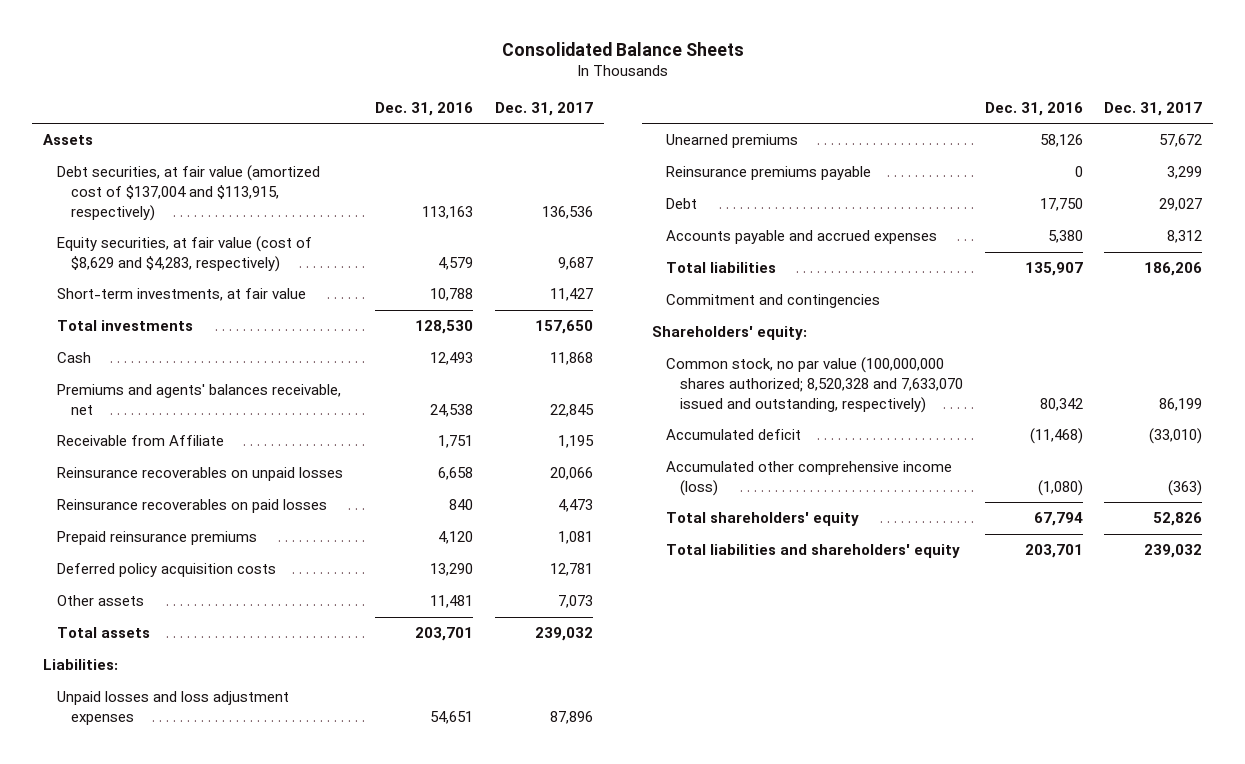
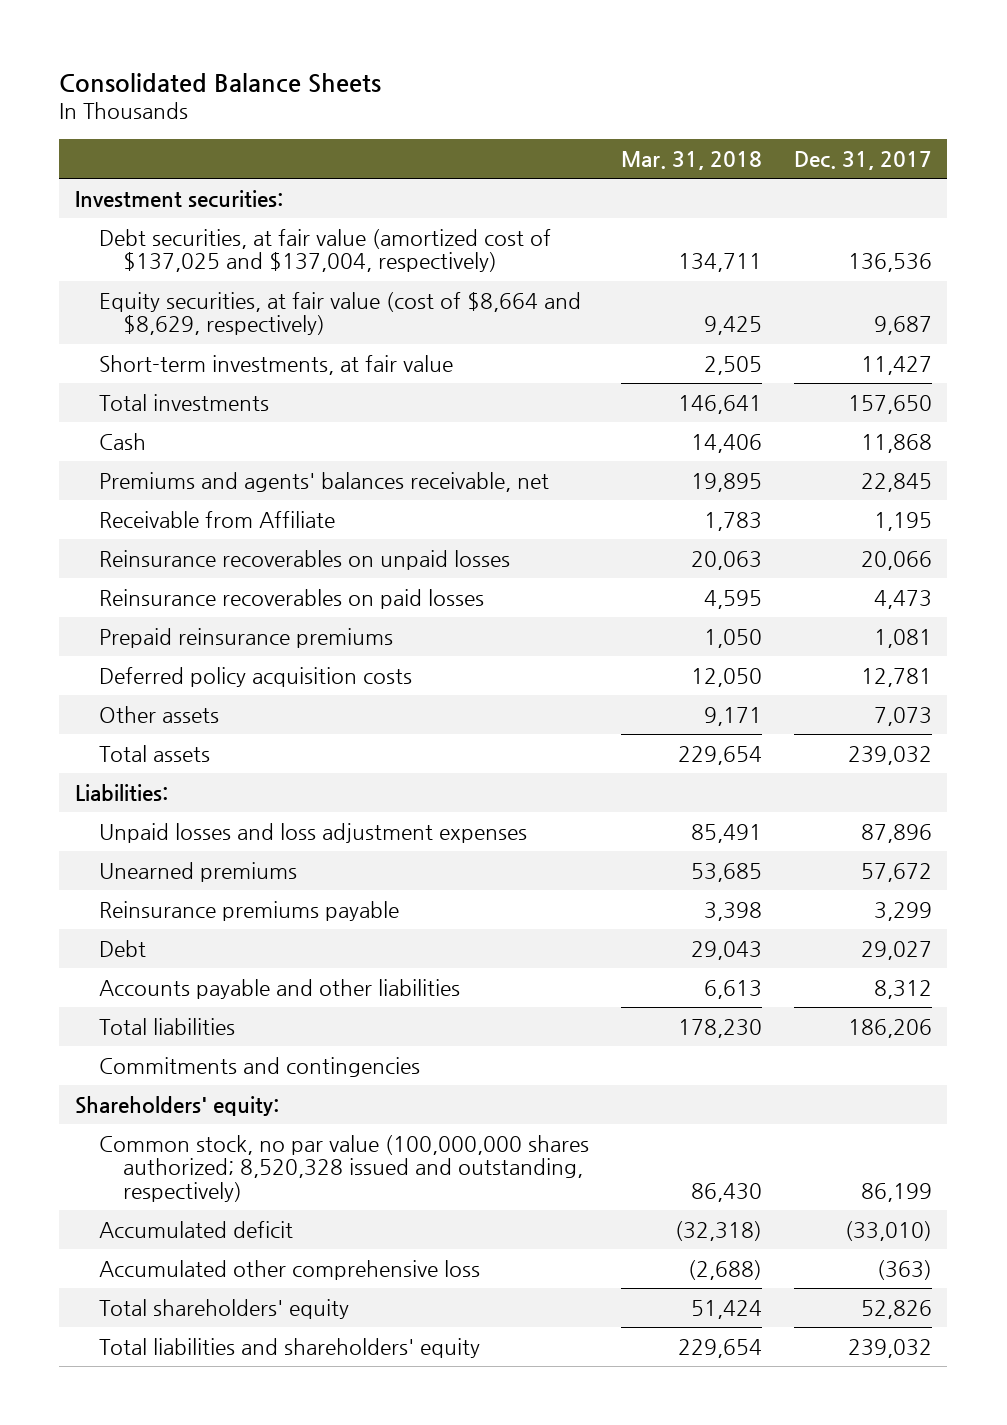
[375,101,474,116] Dec. 31, 2016 -> none
none -> [620,150,762,170] Mar. 31, 2018
[42,134,93,146] Assets -> none
none -> [75,189,284,208] Investment securities:
[56,165,320,221] Debt securities, at fair value (amortized cost of $137,004 and $113,915, respectively) -> [99,228,552,273] Debt securities, at fair value (amortized cost of $137,025 and $137,004, respectively)
[56,236,312,272] Equity securities, at fair value (cost of $8,629 and $4,283, respectively) -> [99,291,582,336] Equity securities, at fair value (cost of $8,664 and $8,629, respectively)
[666,230,938,245] Accounts payable and accrued expenses -> [99,978,461,999] Accounts payable and other liabilities
[666,294,881,309] Commitment and contingencies -> [99,1056,421,1077] Commitments and contingencies
[666,357,964,413] Common stock, no par value (100,000,000 shares authorized; 8,520,328 and 7,633,070 issued and outstanding, respectively) -> [99,1134,590,1202] Common stock, no par value (100,000,000 shares authorized; 8,520,328 issued and outstanding, respectively)
[666,461,953,496] Accumulated other comprehensive income (loss) -> [99,1259,481,1280] Accumulated other comprehensive loss

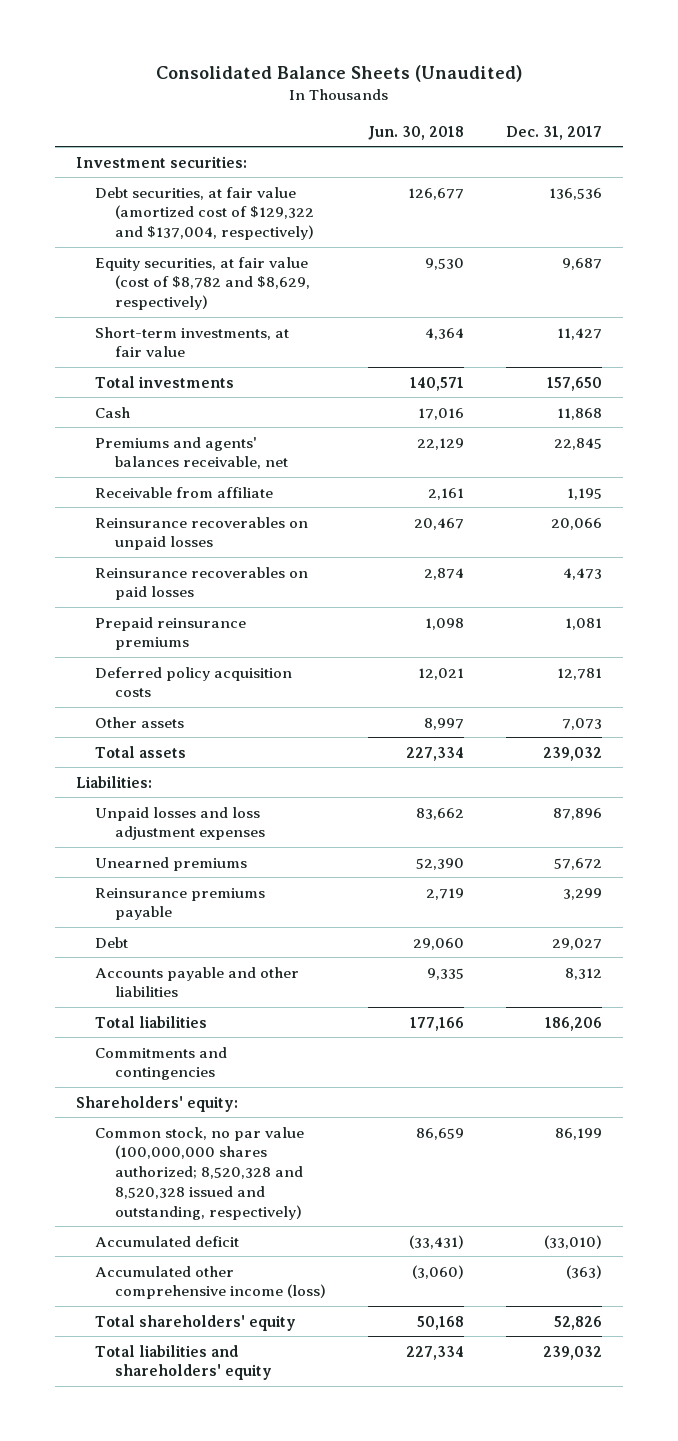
[59,72,382,93] Consolidated Balance Sheets -> [155,65,522,83] Consolidated Balance Sheets (Unaudited)
[620,150,762,170] Mar. 31, 2018 -> none
none -> [368,125,465,140] Jun. 30, 2018
[99,228,552,273] Debt securities, at fair value (amortized cost of $137,025 and $137,004, respectively) -> [95,186,315,241] Debt securities, at fair value (amortized cost of $129,322 and $137,004, respectively)
[99,291,582,336] Equity securities, at fair value (cost of $8,664 and $8,629, respectively) -> [95,256,311,311] Equity securities, at fair value (cost of $8,782 and $8,629, respectively)
[99,510,336,528] Receivable from Affiliate -> [95,486,274,498] Receivable from affiliate
[99,1134,590,1202] Common stock, no par value (100,000,000 shares authorized; 8,520,328 issued and outstanding, respectively) -> [95,1126,305,1220] Common stock, no par value (100,000,000 shares authorized; 8,520,328 and 8,520,328 issued and outstanding, respectively)
[99,1259,481,1280] Accumulated other comprehensive loss -> [95,1265,327,1300] Accumulated other comprehensive income (loss)

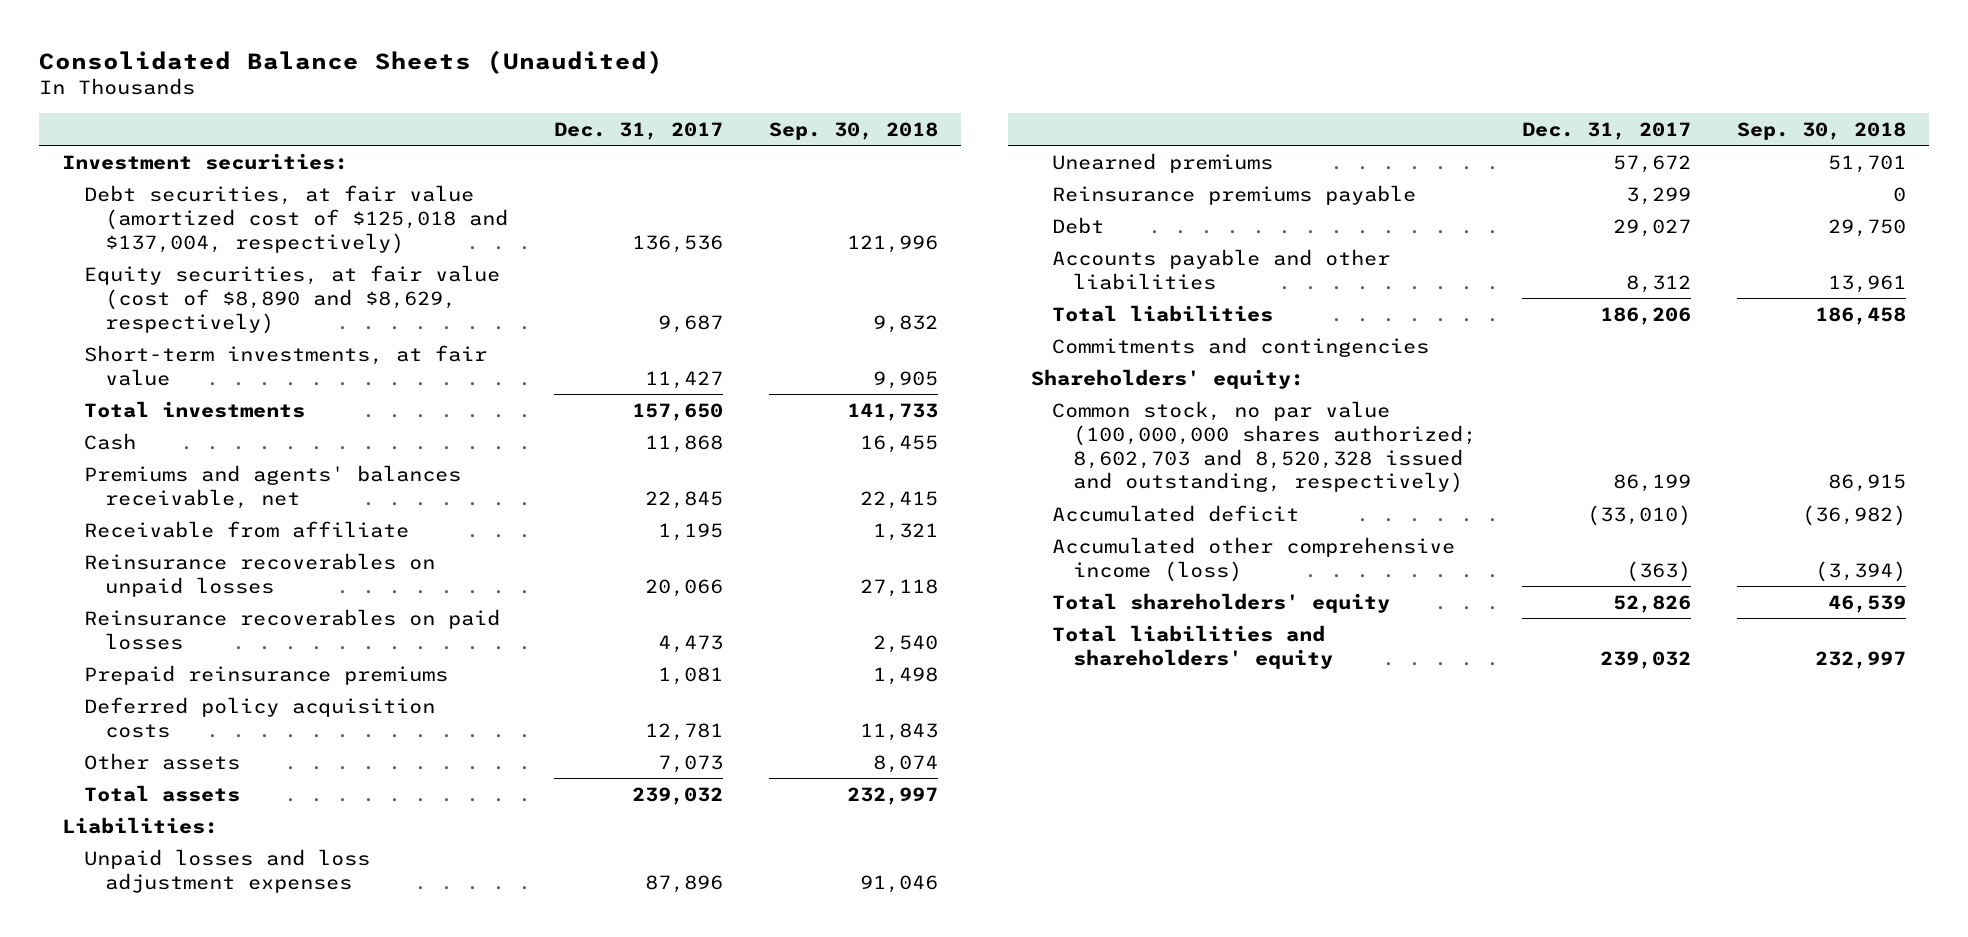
[368,125,465,140] Jun. 30, 2018 -> none
none -> [768,122,938,141] Sep. 30, 2018
[95,186,315,241] Debt securities, at fair value (amortized cost of $129,322 and $137,004, respectively) -> [83,184,508,254] Debt securities, at fair value (amortized cost of $125,018 and $137,004, respectively)
[95,256,311,311] Equity securities, at fair value (cost of $8,782 and $8,629, respectively) -> [83,264,500,334] Equity securities, at fair value (cost of $8,890 and $8,629, respectively)
[95,1126,305,1220] Common stock, no par value (100,000,000 shares authorized; 8,520,328 and 8,520,328 issued and outstanding, respectively) -> [1052,400,1477,494] Common stock, no par value (100,000,000 shares authorized; 8,602,703 and 8,520,328 issued and outstanding, respectively)

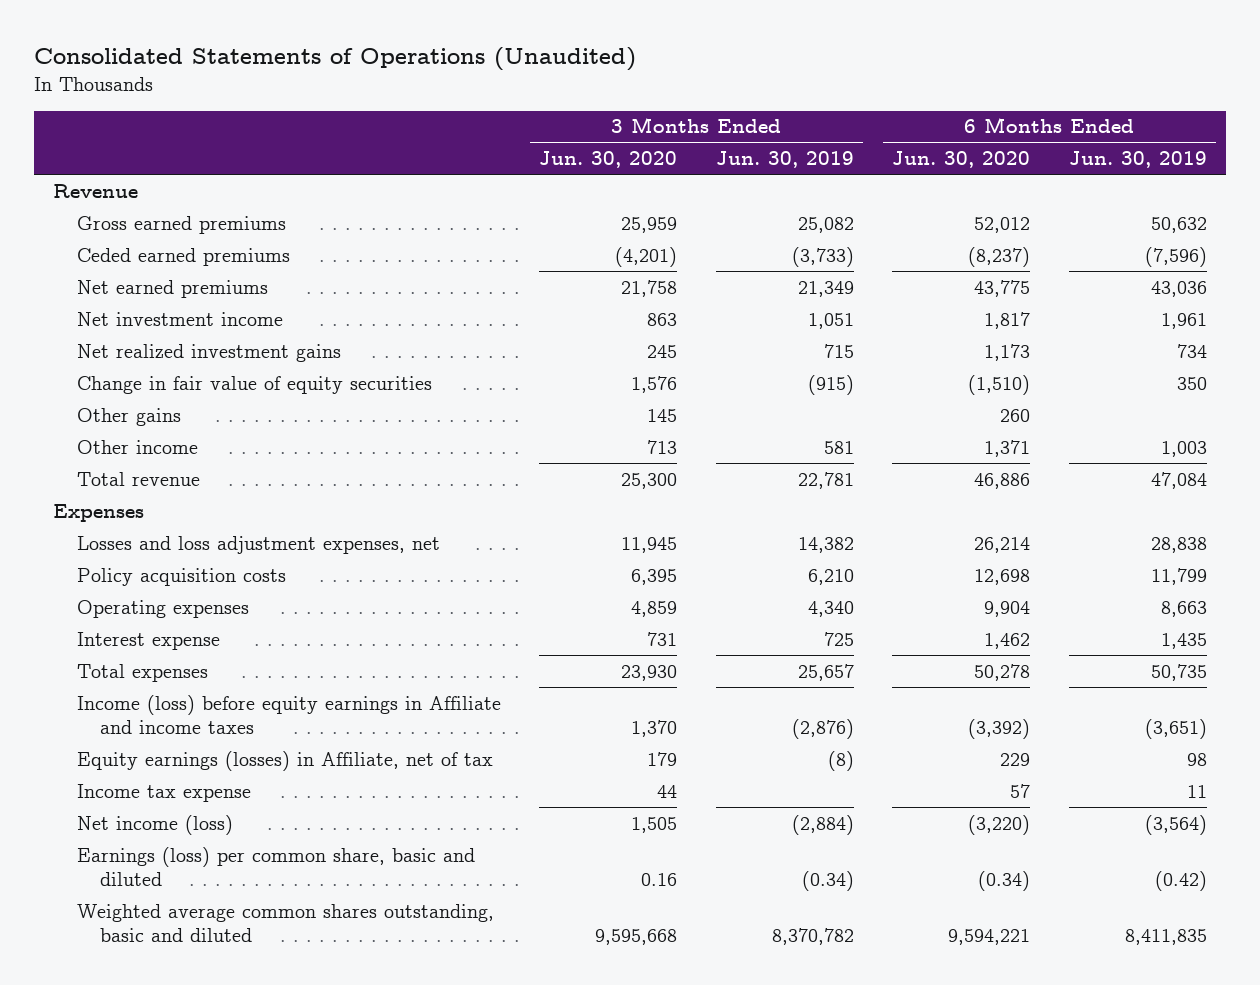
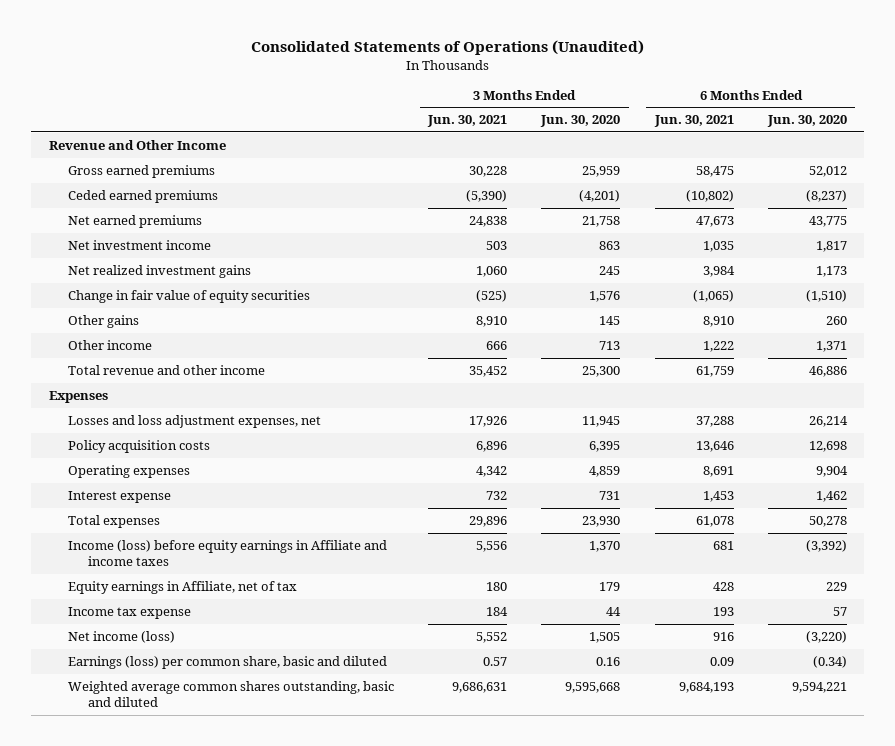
[715,150,854,168] Jun. 30, 2019 -> none
[1068,150,1207,168] Jun. 30, 2019 -> none
none -> [427,115,508,128] Jun. 30, 2021
none -> [653,115,734,128] Jun. 30, 2021
[53,183,139,198] Revenue -> [48,140,226,151] Revenue and Other Income
[76,471,200,486] Total revenue -> [68,365,266,376] Total revenue and other income
[76,750,493,771] Equity earnings (losses) in Affiliate, net of tax -> [68,581,298,595] Equity earnings in Affiliate, net of tax

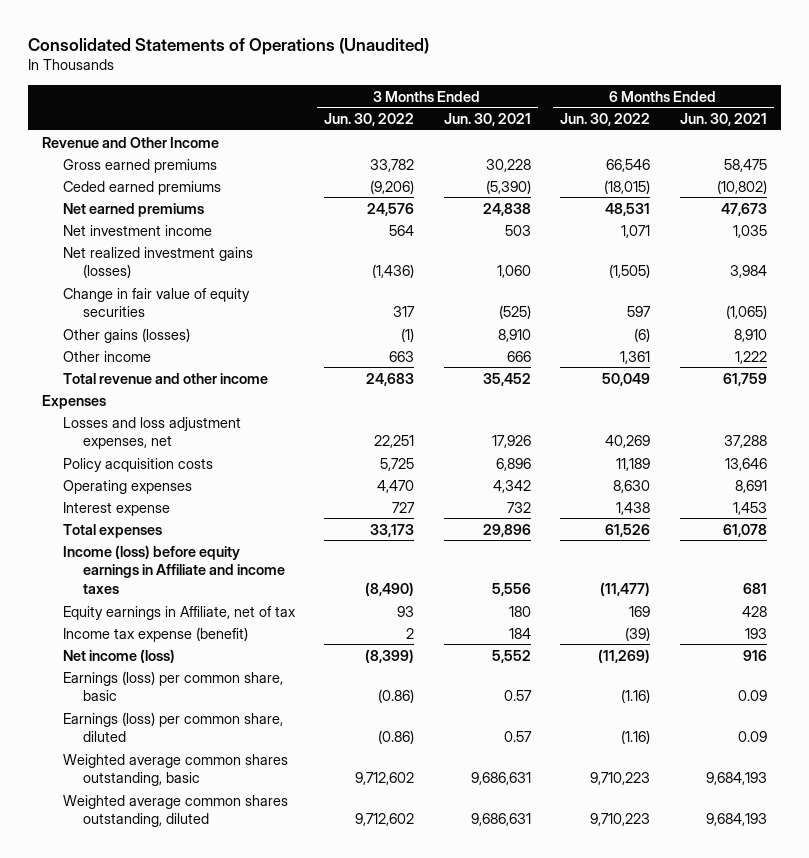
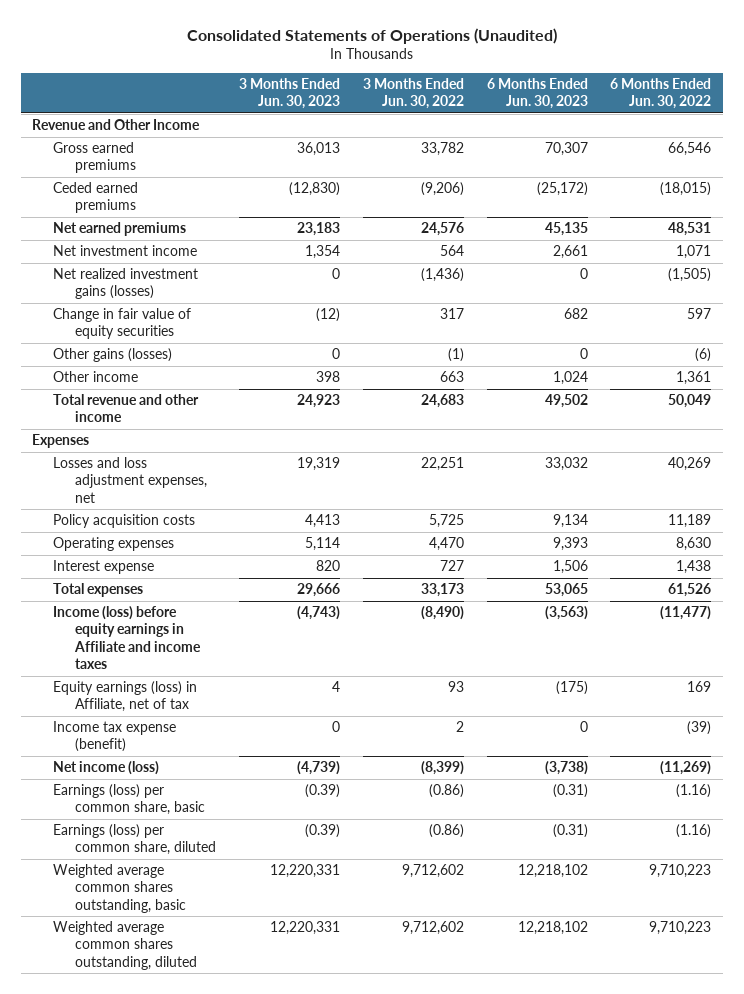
[443,113,531,127] Jun. 30, 2021 -> none
[679,113,767,127] Jun. 30, 2021 -> none
none -> [238,77,340,110] 3 Months Ended Jun. 30, 2023
none -> [486,77,588,110] 6 Months Ended Jun. 30, 2023
[62,605,296,620] Equity earnings in Affiliate, net of tax -> [53,681,198,713] Equity earnings (loss) in Affiliate, net of tax

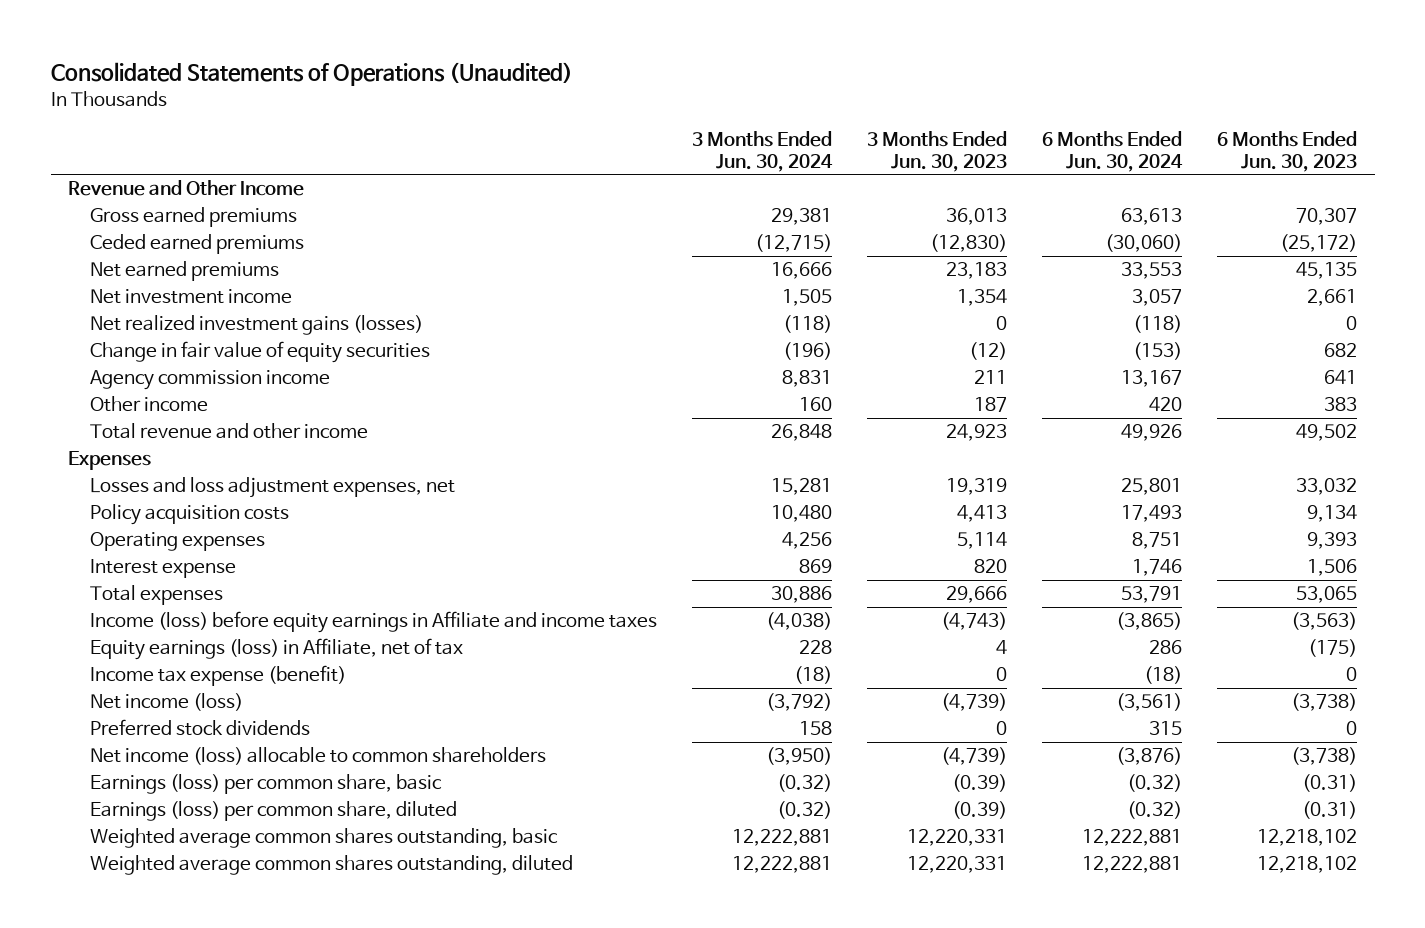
[362,77,464,110] 3 Months Ended Jun. 30, 2022 -> none
[610,77,712,110] 6 Months Ended Jun. 30, 2022 -> none
none -> [692,130,834,172] 3 Months Ended Jun. 30, 2024
none -> [1042,130,1184,172] 6 Months Ended Jun. 30, 2024
[53,348,173,363] Other gains (losses) -> none
none -> [89,370,330,391] Agency commission income
[315,371,340,383] 398 -> [974,397,1008,413] 187
[552,371,588,386] 1,024 -> [1324,397,1358,412] 383
none -> [89,719,310,737] Preferred stock dividends
none -> [89,747,546,766] Net income (loss) allocable to common shareholders

